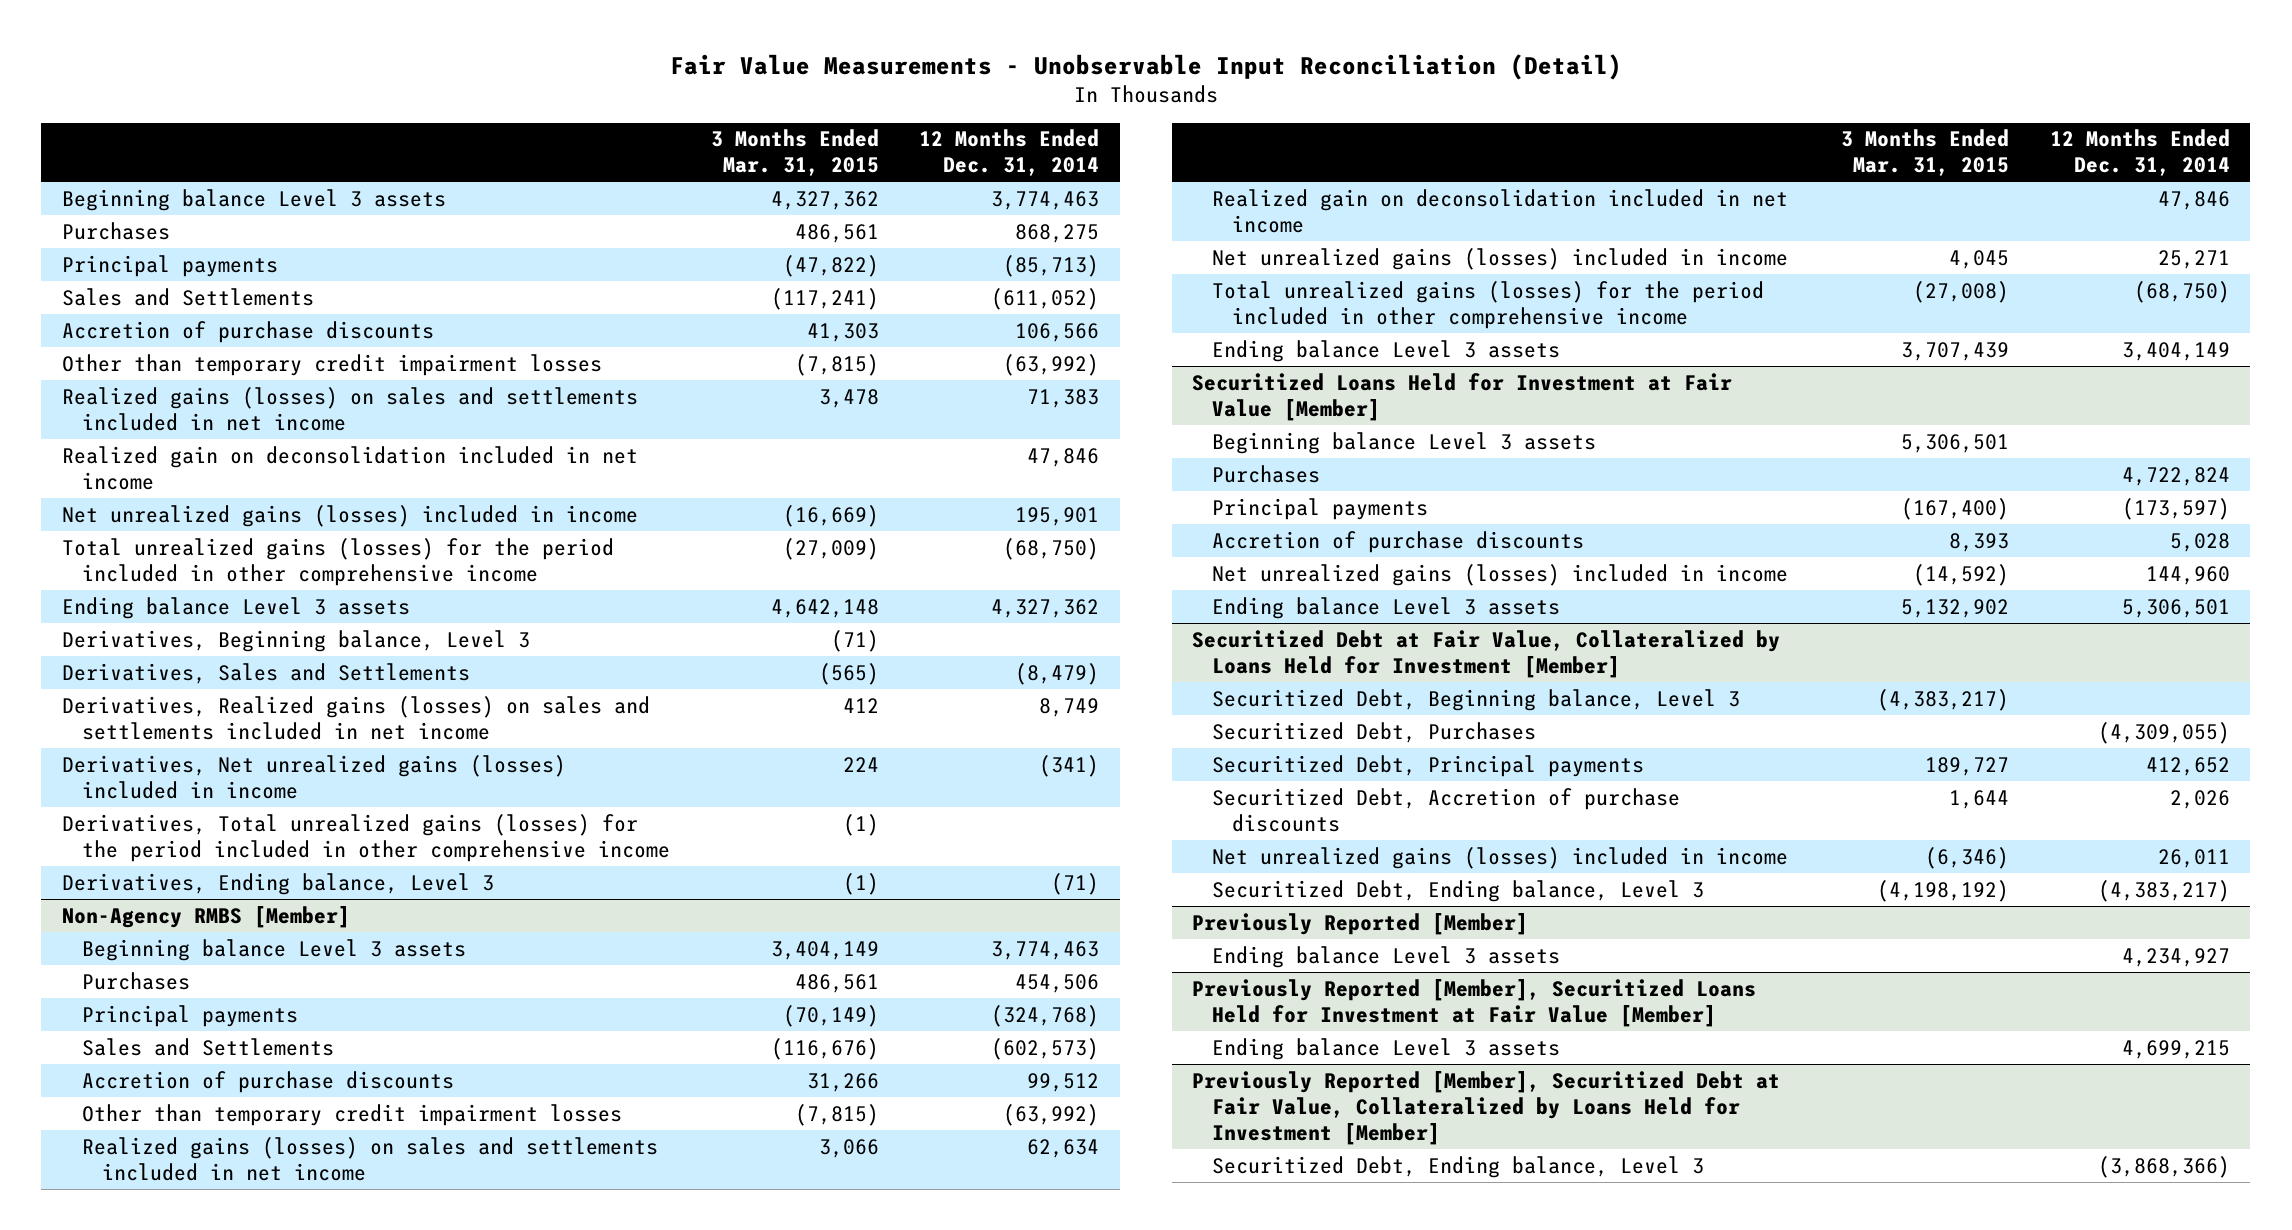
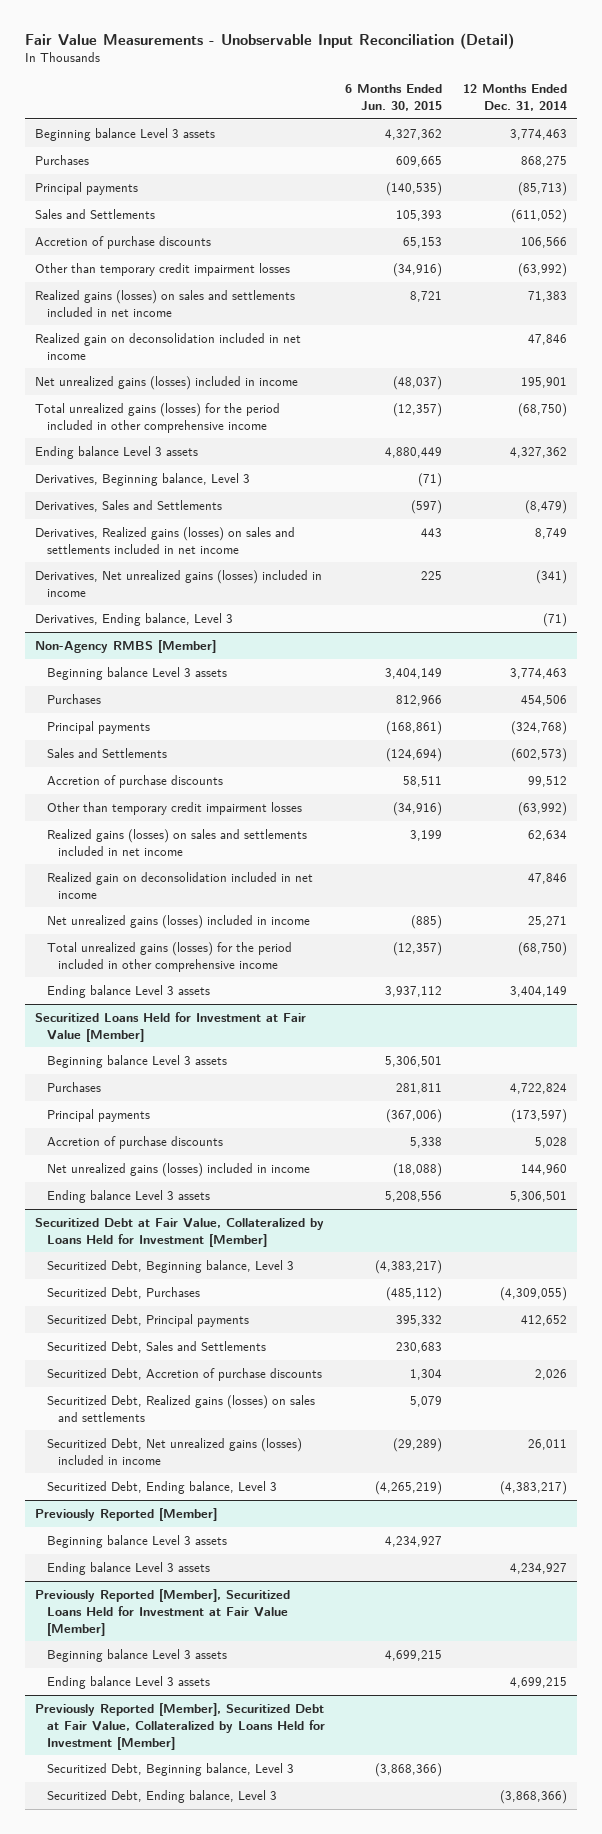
[710,129,879,177] 3 Months Ended Mar. 31, 2015 -> none
none -> [345,84,443,112] 6 Months Ended Jun. 30, 2015
[61,813,670,862] Derivatives, Total unrealized gains (losses) for the period included in other comprehensive income -> none
none -> [46,1340,266,1353] Securitized Debt, Sales and Settlements
none -> [46,1394,315,1422] Securitized Debt, Realized gains (losses) on sales and settlements
[1212,846,1789,869] Net unrealized gains (losses) included in income -> [46,1437,302,1465] Securitized Debt, Net unrealized gains (losses) included in income
none -> [46,1534,227,1548] Beginning balance Level 3 assets
none -> [46,1648,227,1662] Beginning balance Level 3 assets
none -> [46,1762,294,1776] Securitized Debt, Beginning balance, Level 3

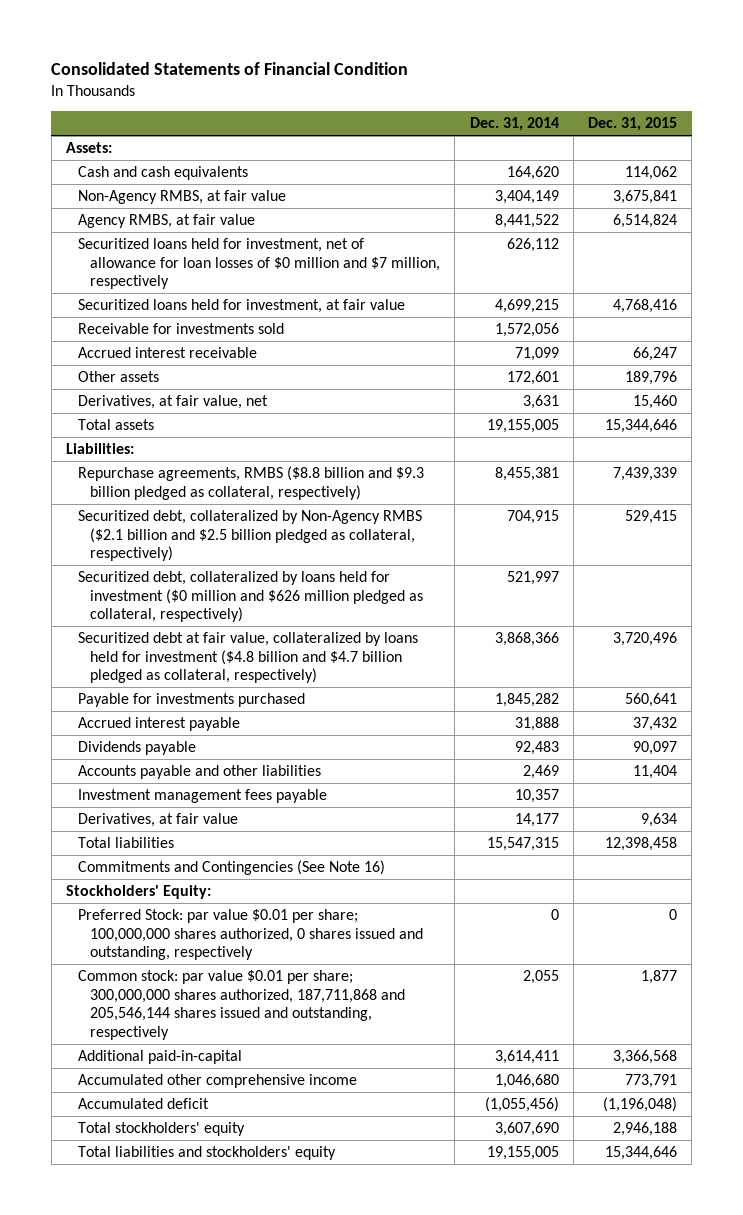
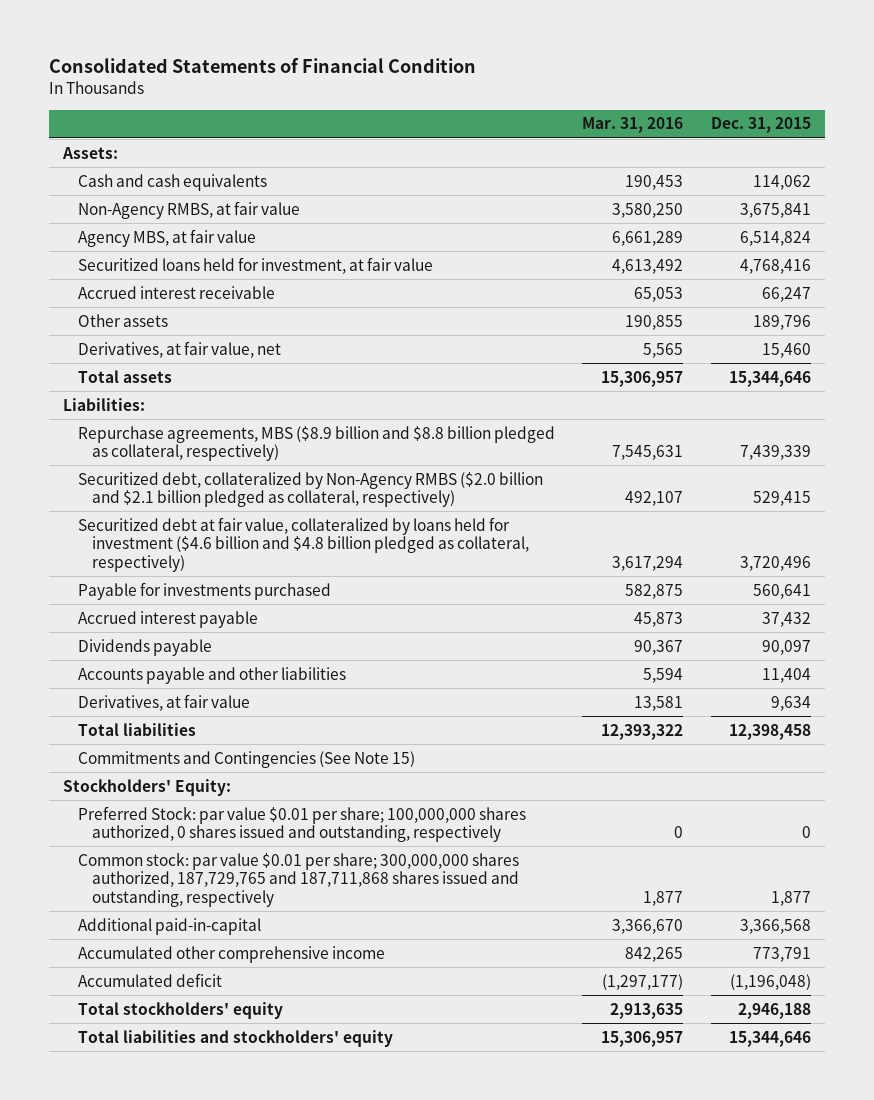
[469,117,559,132] Dec. 31, 2014 -> none
none -> [582,117,684,134] Mar. 31, 2016
[78,238,440,290] Securitized loans held for investment, net of allowance for loan losses of $0 million and $7 million, respectively -> none
[78,214,256,229] Agency RMBS, at fair value -> [77,228,256,247] Agency MBS, at fair value
[78,323,285,335] Receivable for investments sold -> none
[78,571,423,623] Securitized debt, collateralized by loans held for investment ($0 million and $626 million pledged as collateral, respectively) -> none
[78,466,425,500] Repurchase agreements, RMBS ($8.8 billion and $9.3 billion pledged as collateral, respectively) -> [77,425,555,462] Repurchase agreements, MBS ($8.9 billion and $8.8 billion pledged as collateral, respectively)
[78,510,423,562] Securitized debt, collateralized by Non-Agency RMBS ($2.1 billion and $2.5 billion pledged as collateral, respectively) -> [77,471,543,508] Securitized debt, collateralized by Non-Agency RMBS ($2.0 billion and $2.1 billion pledged as collateral, respectively)
[78,632,419,684] Securitized debt at fair value, collateralized by loans held for investment ($4.8 billion and $4.7 billion pledged as collateral, respectively) -> [77,516,530,573] Securitized debt at fair value, collateralized by loans held for investment ($4.6 billion and $4.8 billion pledged as collateral, respectively)
[78,789,328,804] Investment management fees payable -> none
[78,860,386,876] Commitments and Contingencies (See Note 16) -> [77,750,415,768] Commitments and Contingencies (See Note 15)
[78,970,405,1040] Common stock: par value $0.01 per share; 300,000,000 shares authorized, 187,711,868 and 205,546,144 shares issued and outstanding, respectively -> [77,852,520,908] Common stock: par value $0.01 per share; 300,000,000 shares authorized, 187,729,765 and 187,711,868 shares issued and outstanding, respectively

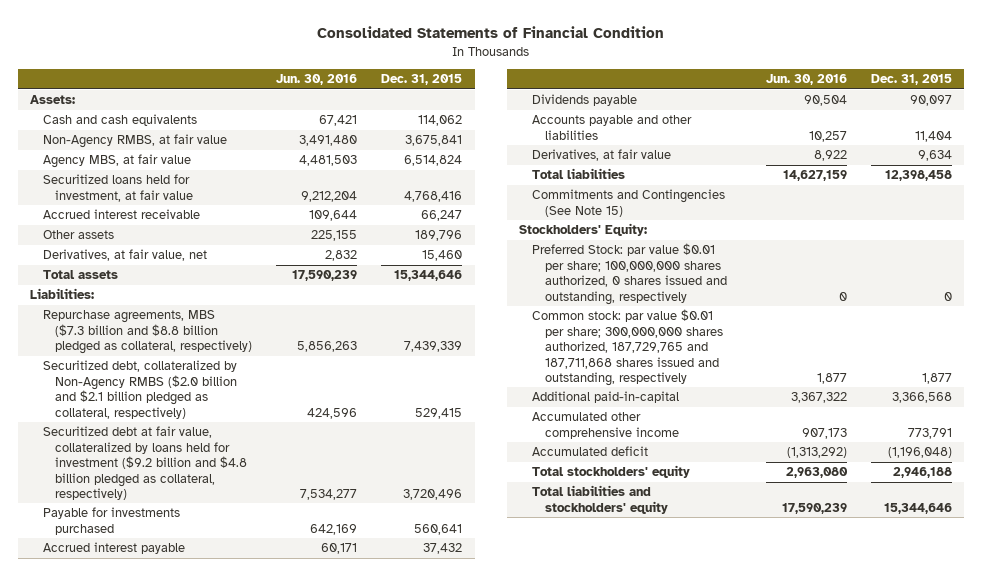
[582,117,684,134] Mar. 31, 2016 -> none
none -> [276,74,358,86] Jun. 30, 2016
[77,425,555,462] Repurchase agreements, MBS ($8.9 billion and $8.8 billion pledged as collateral, respectively) -> [42,310,253,355] Repurchase agreements, MBS ($7.3 billion and $8.8 billion pledged as collateral, respectively)
[77,516,530,573] Securitized debt at fair value, collateralized by loans held for investment ($4.6 billion and $4.8 billion pledged as collateral, respectively) -> [42,426,248,501] Securitized debt at fair value, collateralized by loans held for investment ($9.2 billion and $4.8 billion pledged as collateral, respectively)

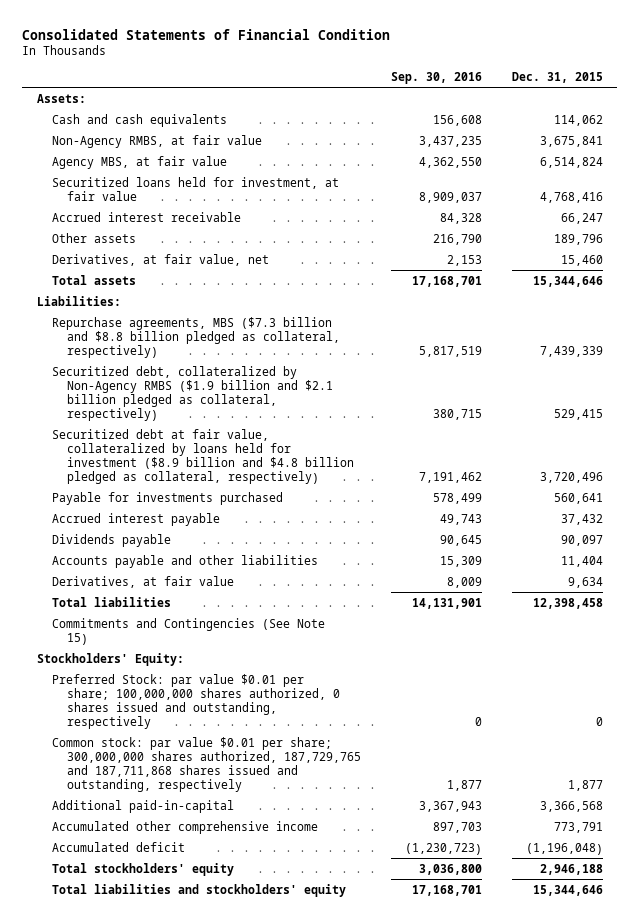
[276,74,358,86] Jun. 30, 2016 -> none
none -> [390,71,482,84] Sep. 30, 2016
[42,360,238,419] Securitized debt, collateralized by Non-Agency RMBS ($2.0 billion and $2.1 billion pledged as collateral, respectively) -> [51,365,333,421] Securitized debt, collateralized by Non-Agency RMBS ($1.9 billion and $2.1 billion pledged as collateral, respectively)
[42,426,248,501] Securitized debt at fair value, collateralized by loans held for investment ($9.2 billion and $4.8 billion pledged as collateral, respectively) -> [51,428,354,484] Securitized debt at fair value, collateralized by loans held for investment ($8.9 billion and $4.8 billion pledged as collateral, respectively)

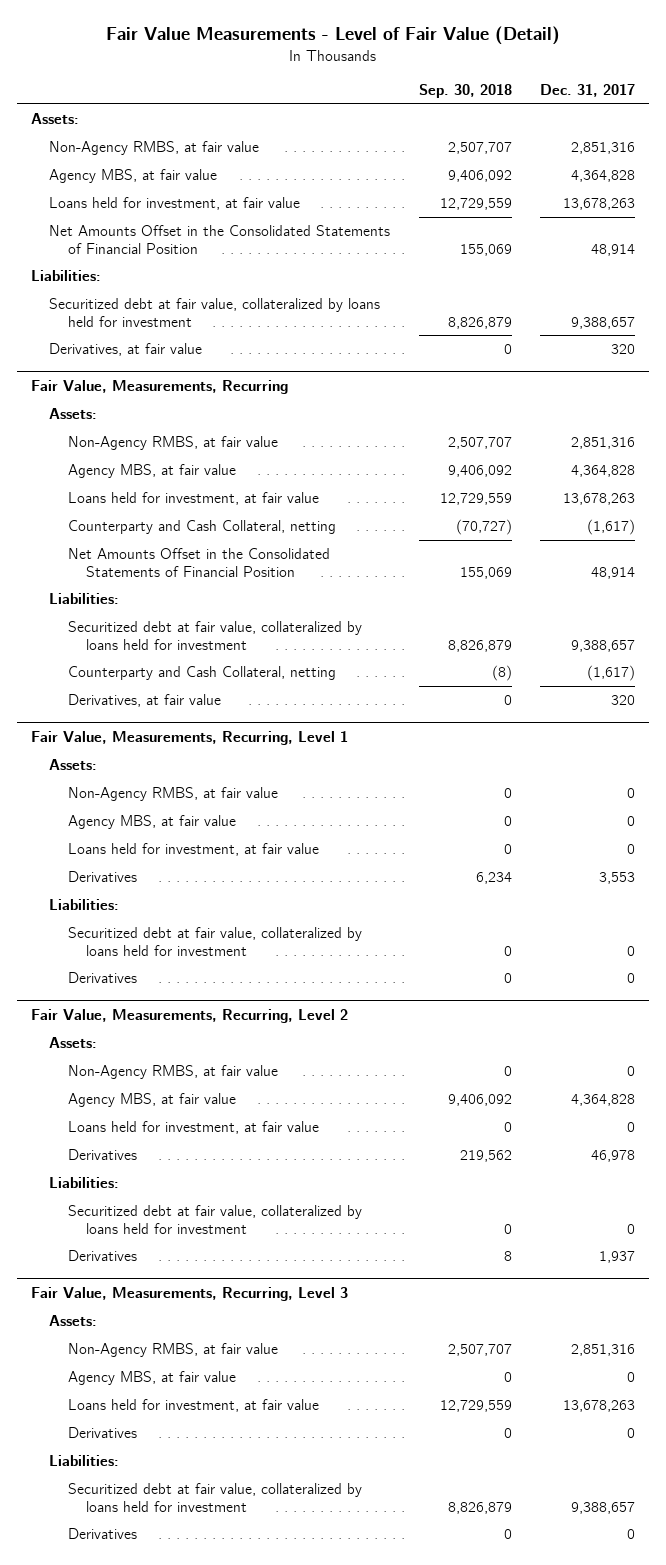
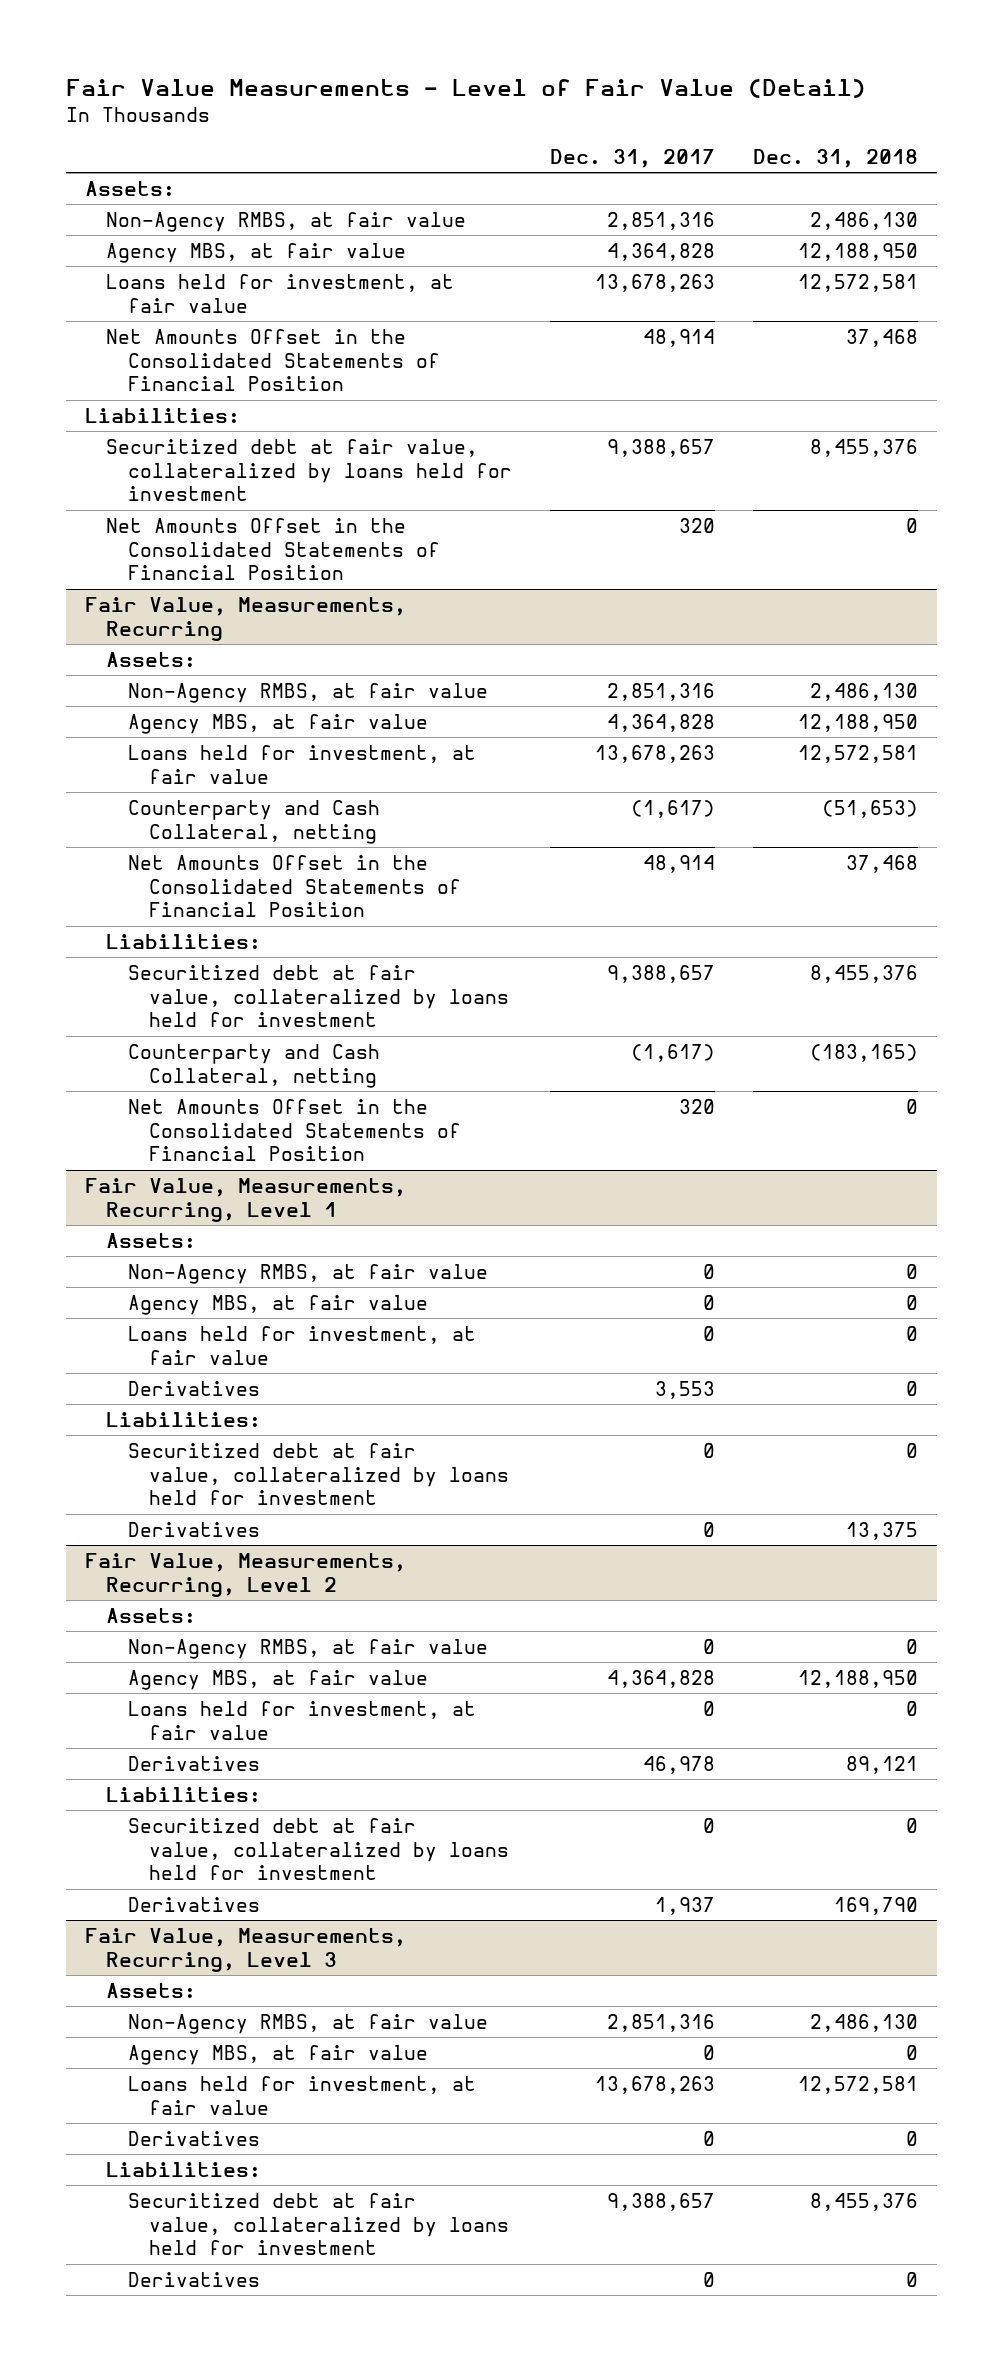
[418,83,512,98] Sep. 30, 2018 -> none
none -> [752,148,918,168] Dec. 31, 2018
[49,343,203,357] Derivatives, at fair value -> [106,517,440,581] Net Amounts Offset in the Consolidated Statements of Financial Position
[67,694,221,708] Derivatives, at fair value -> [127,1098,461,1162] Net Amounts Offset in the Consolidated Statements of Financial Position

